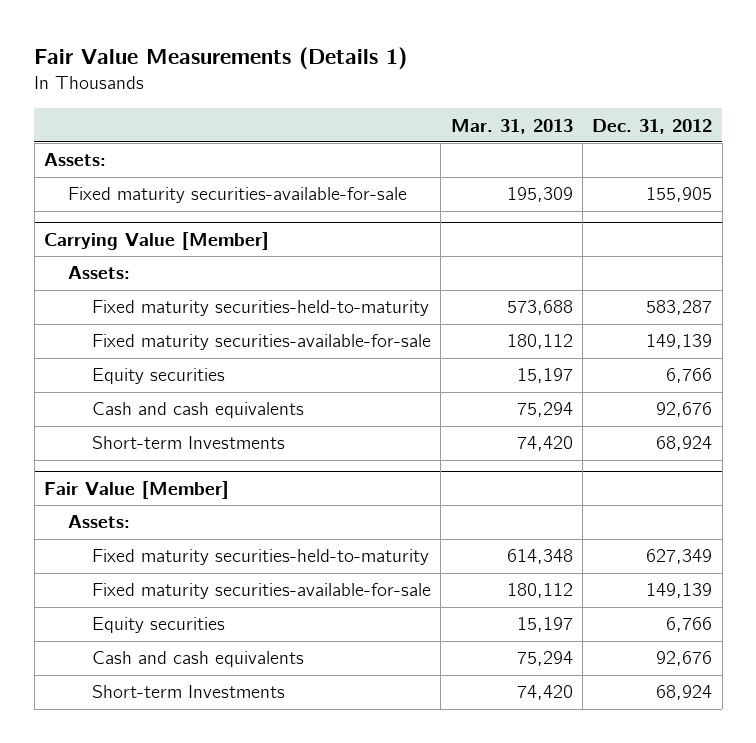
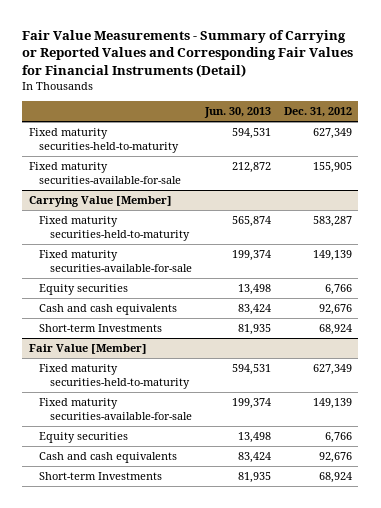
[34,46,408,69] Fair Value Measurements (Details 1) -> [22,29,354,77] Fair Value Measurements - Summary of Carrying or Reported Values and Corresponding Fair Values for Financial Instruments (Detail)
[450,118,573,134] Mar. 31, 2013 -> none
none -> [203,107,271,119] Jun. 30, 2013
[44,153,107,167] Assets: -> none
none -> [28,128,180,153] Fixed maturity securities-held-to-maturity
[68,266,131,280] Assets: -> none
[68,515,131,529] Assets: -> none

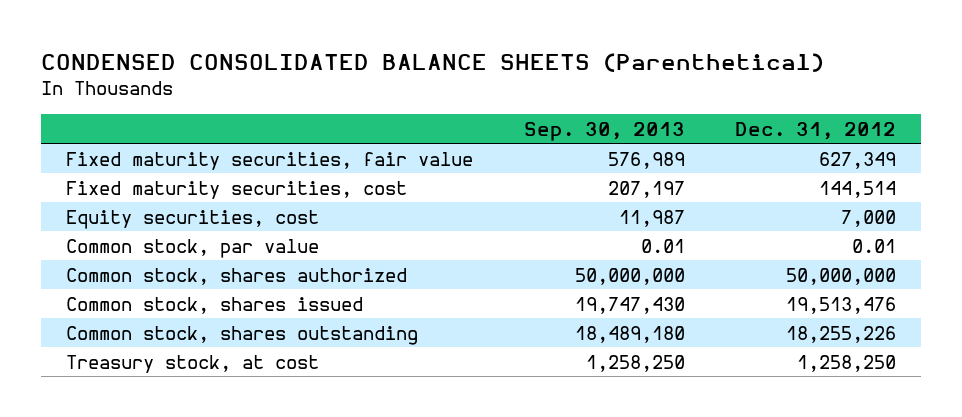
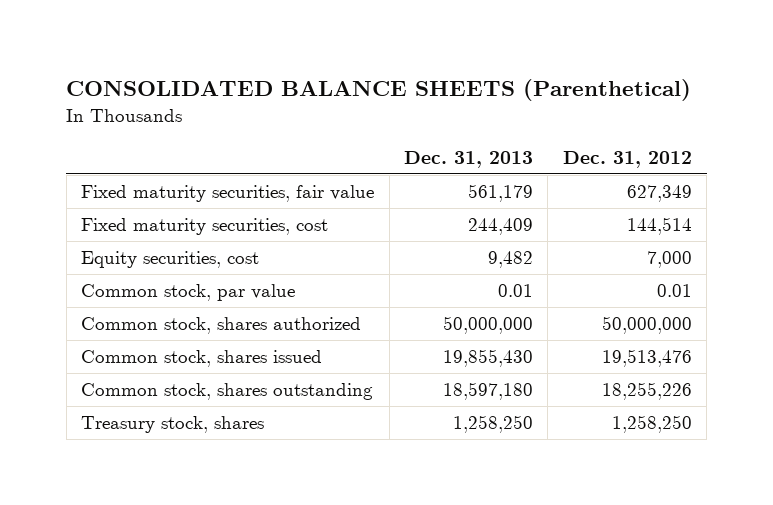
[41,53,825,73] CONDENSED CONSOLIDATED BALANCE SHEETS (Parenthetical) -> [66,79,692,102] CONSOLIDATED BALANCE SHEETS (Parenthetical)
[523,121,685,141] Sep. 30, 2013 -> none
none -> [404,150,534,168] Dec. 31, 2013
[66,354,320,373] Treasury stock, at cost -> [81,415,265,433] Treasury stock, shares

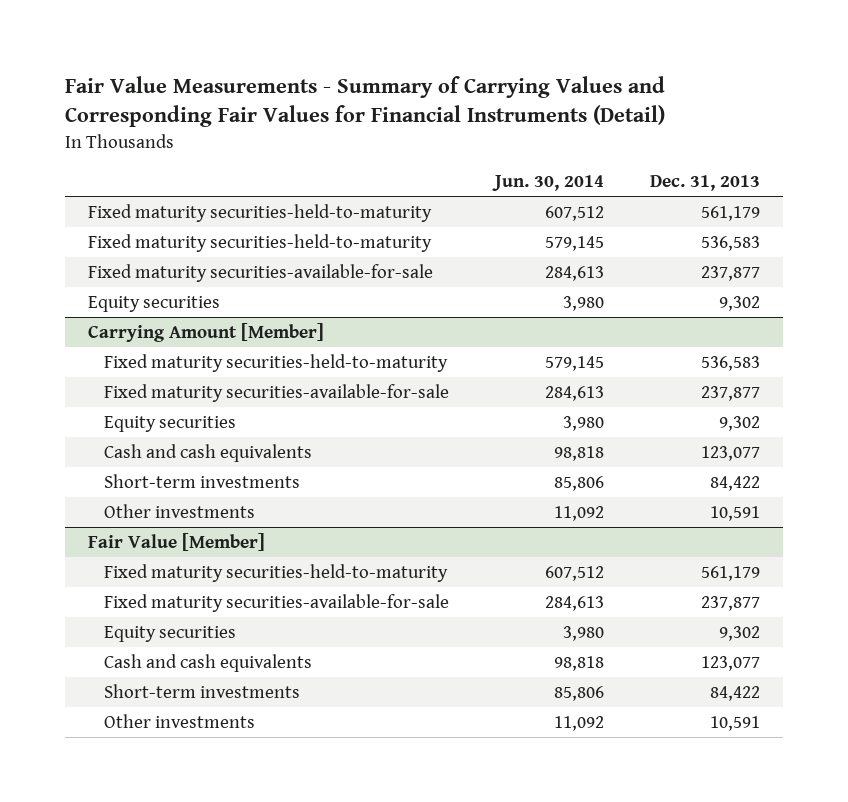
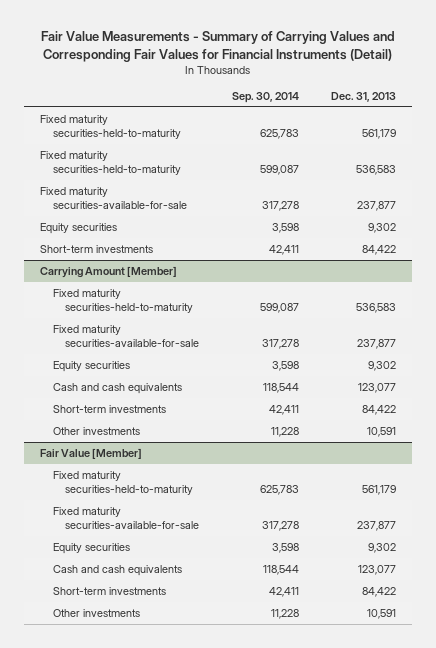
[491,174,604,191] Jun. 30, 2014 -> none
none -> [231,91,299,103] Sep. 30, 2014
none -> [40,245,154,254] Short-term investments

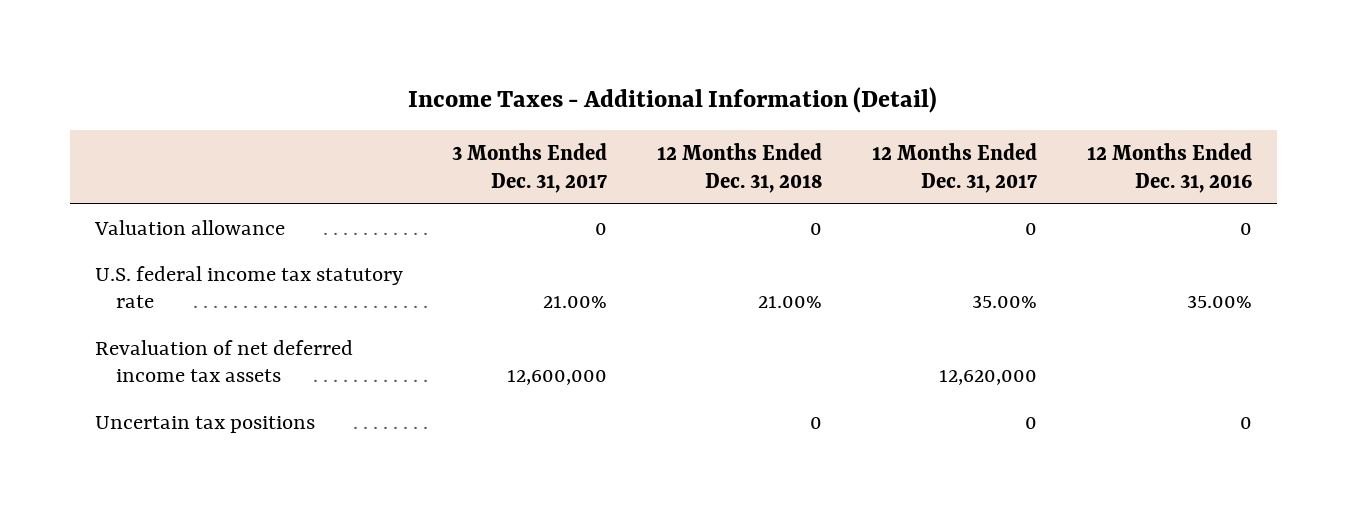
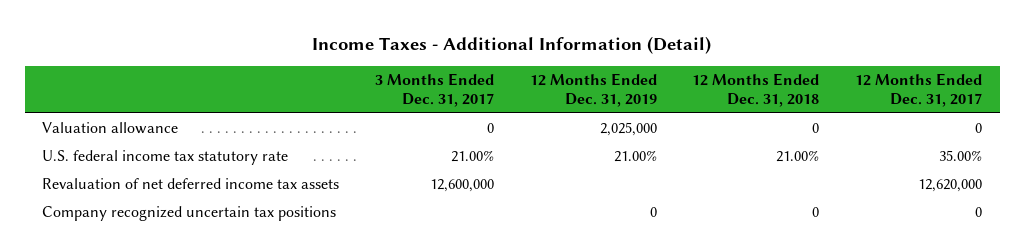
[1086,142,1252,193] 12 Months Ended Dec. 31, 2016 -> none
none -> [529,73,657,107] 12 Months Ended Dec. 31, 2019
[94,415,315,433] Uncertain tax positions -> [42,206,337,222] Company recognized uncertain tax positions

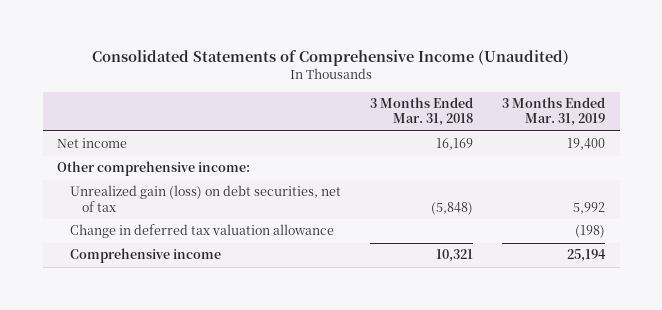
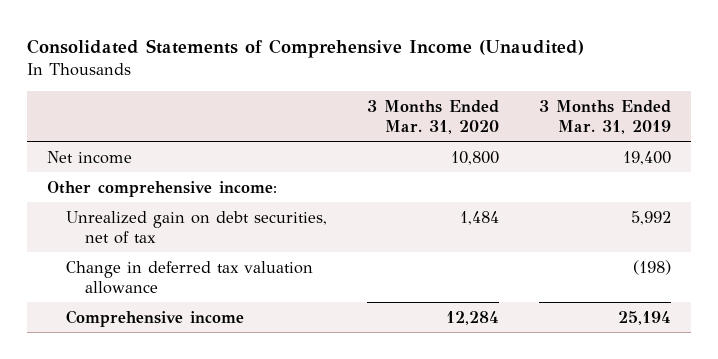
[369,97,473,127] 3 Months Ended Mar. 31, 2018 -> none
none -> [366,99,499,134] 3 Months Ended Mar. 31, 2020
[69,185,341,212] Unrealized gain (loss) on debt securities, net of tax -> [65,210,327,244] Unrealized gain on debt securities, net of tax

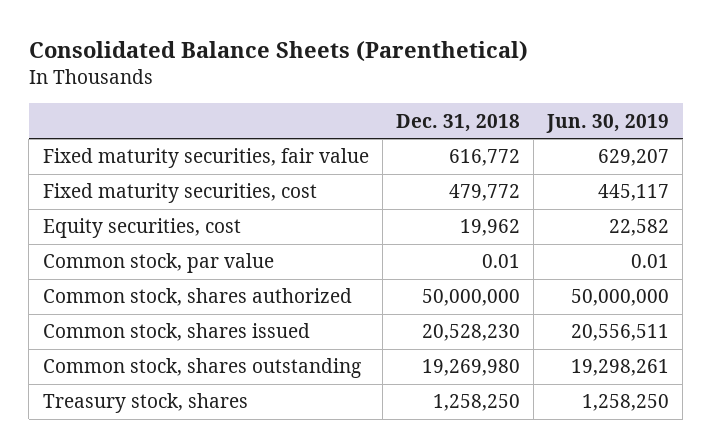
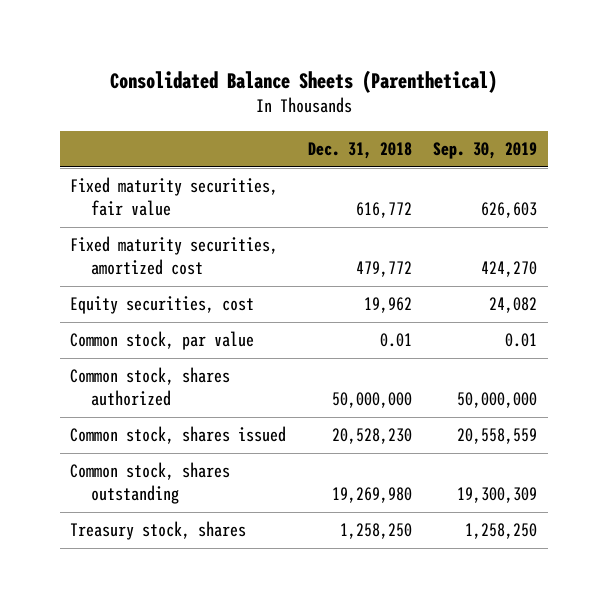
[546,113,670,133] Jun. 30, 2019 -> none
none -> [433,142,538,160] Sep. 30, 2019
[42,183,317,204] Fixed maturity securities, cost -> [70,236,279,276] Fixed maturity securities, amortized cost

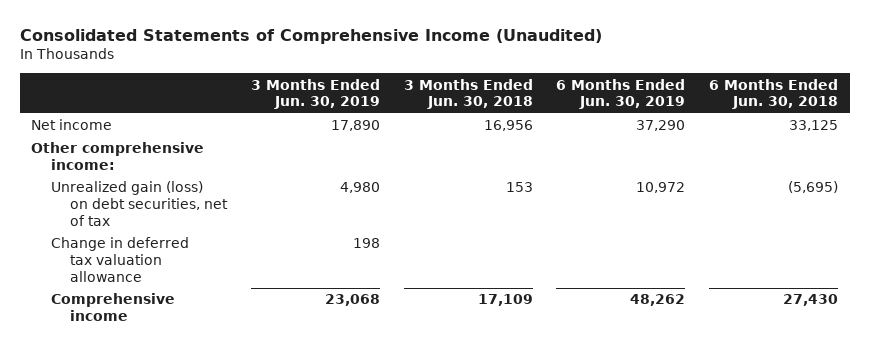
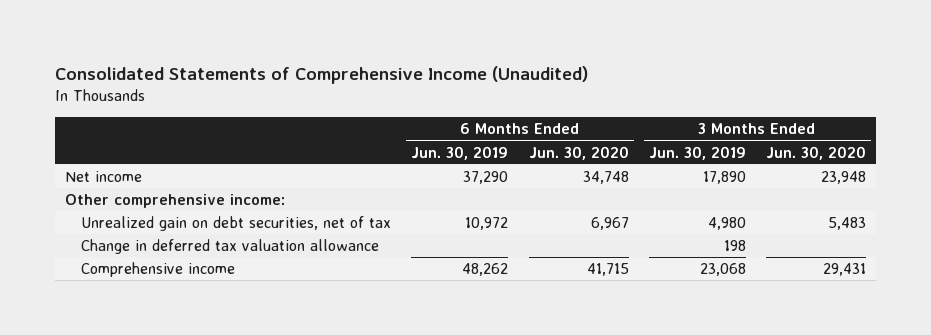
[403,78,533,110] 3 Months Ended Jun. 30, 2018 -> none
[709,78,839,110] 6 Months Ended Jun. 30, 2018 -> none
none -> [528,145,629,160] Jun. 30, 2020
none -> [766,145,867,160] Jun. 30, 2020
[50,181,228,226] Unrealized gain (loss) on debt securities, net of tax -> [81,216,392,232] Unrealized gain on debt securities, net of tax

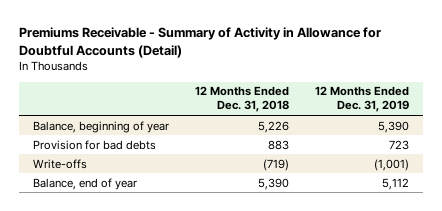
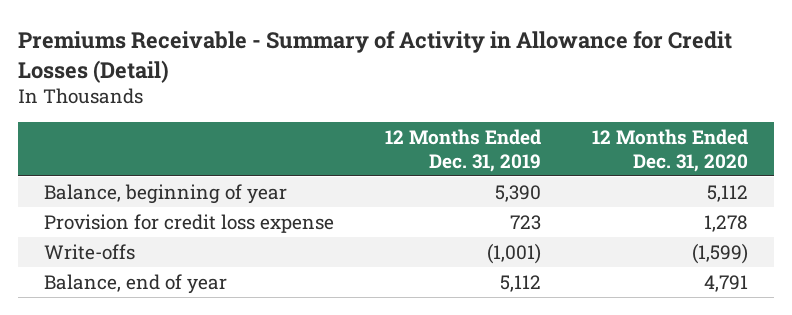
[19,27,382,58] Premiums Receivable - Summary of Activity in Allowance for Doubtful Accounts (Detail) -> [18,30,733,83] Premiums Receivable - Summary of Activity in Allowance for Credit Losses (Detail)
[194,86,289,113] 12 Months Ended Dec. 31, 2018 -> none
none -> [592,129,749,172] 12 Months Ended Dec. 31, 2020
[32,139,156,150] Provision for bad debts -> [43,213,334,233] Provision for credit loss expense

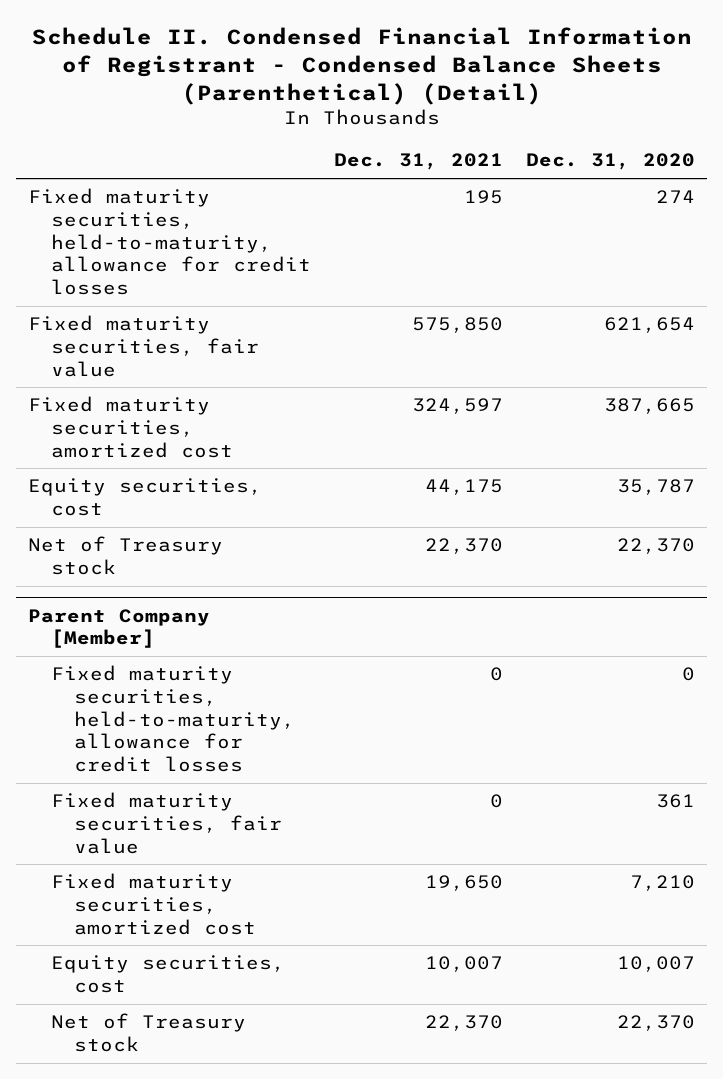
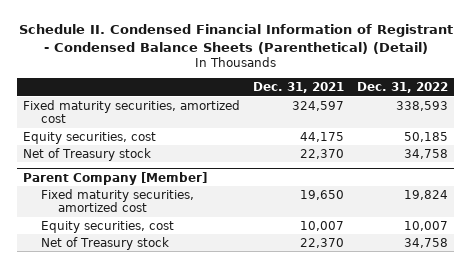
[526,153,696,171] Dec. 31, 2020 -> none
none -> [357,81,449,93] Dec. 31, 2022
[27,188,311,295] Fixed maturity securities, held-to-maturity, allowance for credit losses -> none
[27,315,259,377] Fixed maturity securities, fair value -> none
[50,665,295,772] Fixed maturity securities, held-to-maturity, allowance for credit losses -> none
[50,792,282,854] Fixed maturity securities, fair value -> none

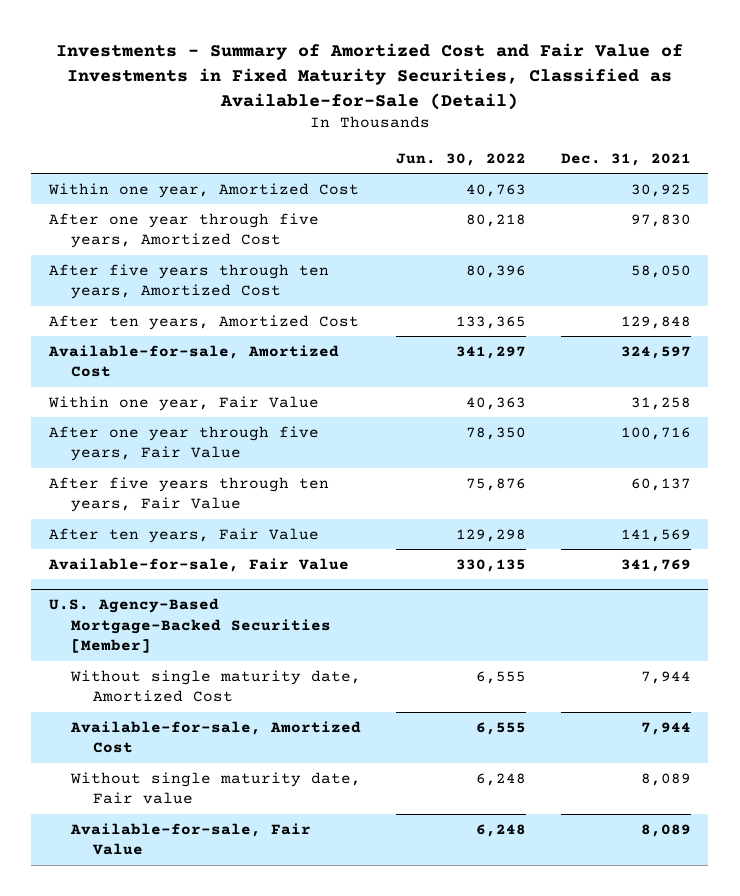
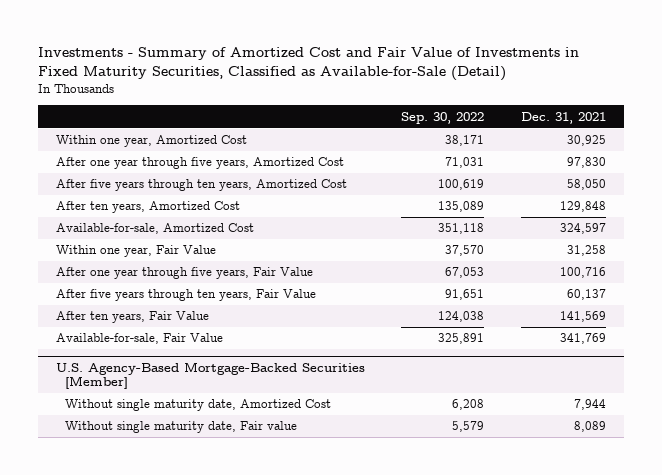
[395,152,526,166] Jun. 30, 2022 -> none
none -> [401,111,485,124] Sep. 30, 2022
[69,720,361,754] Available-for-sale, Amortized Cost -> none
[69,822,311,856] Available-for-sale, Fair Value -> none

